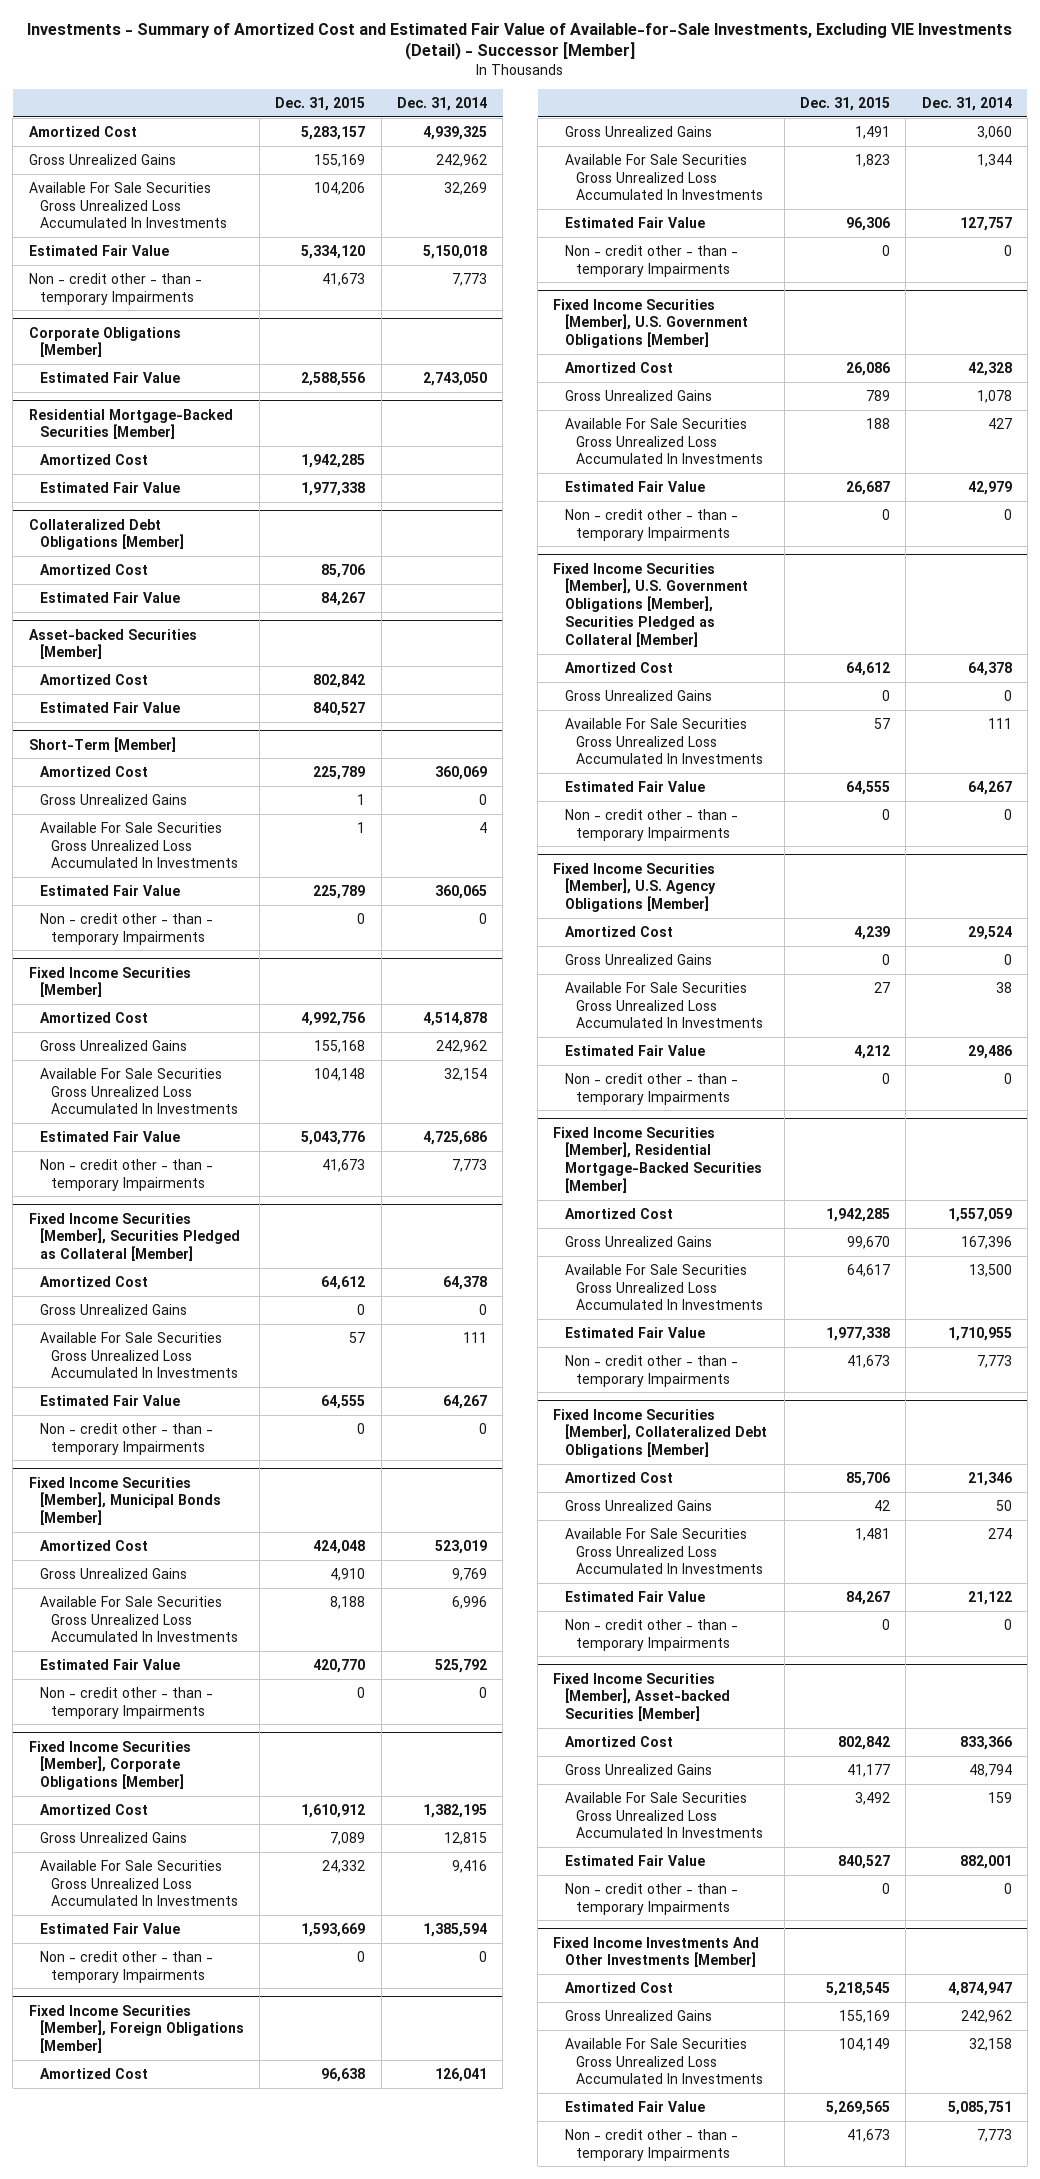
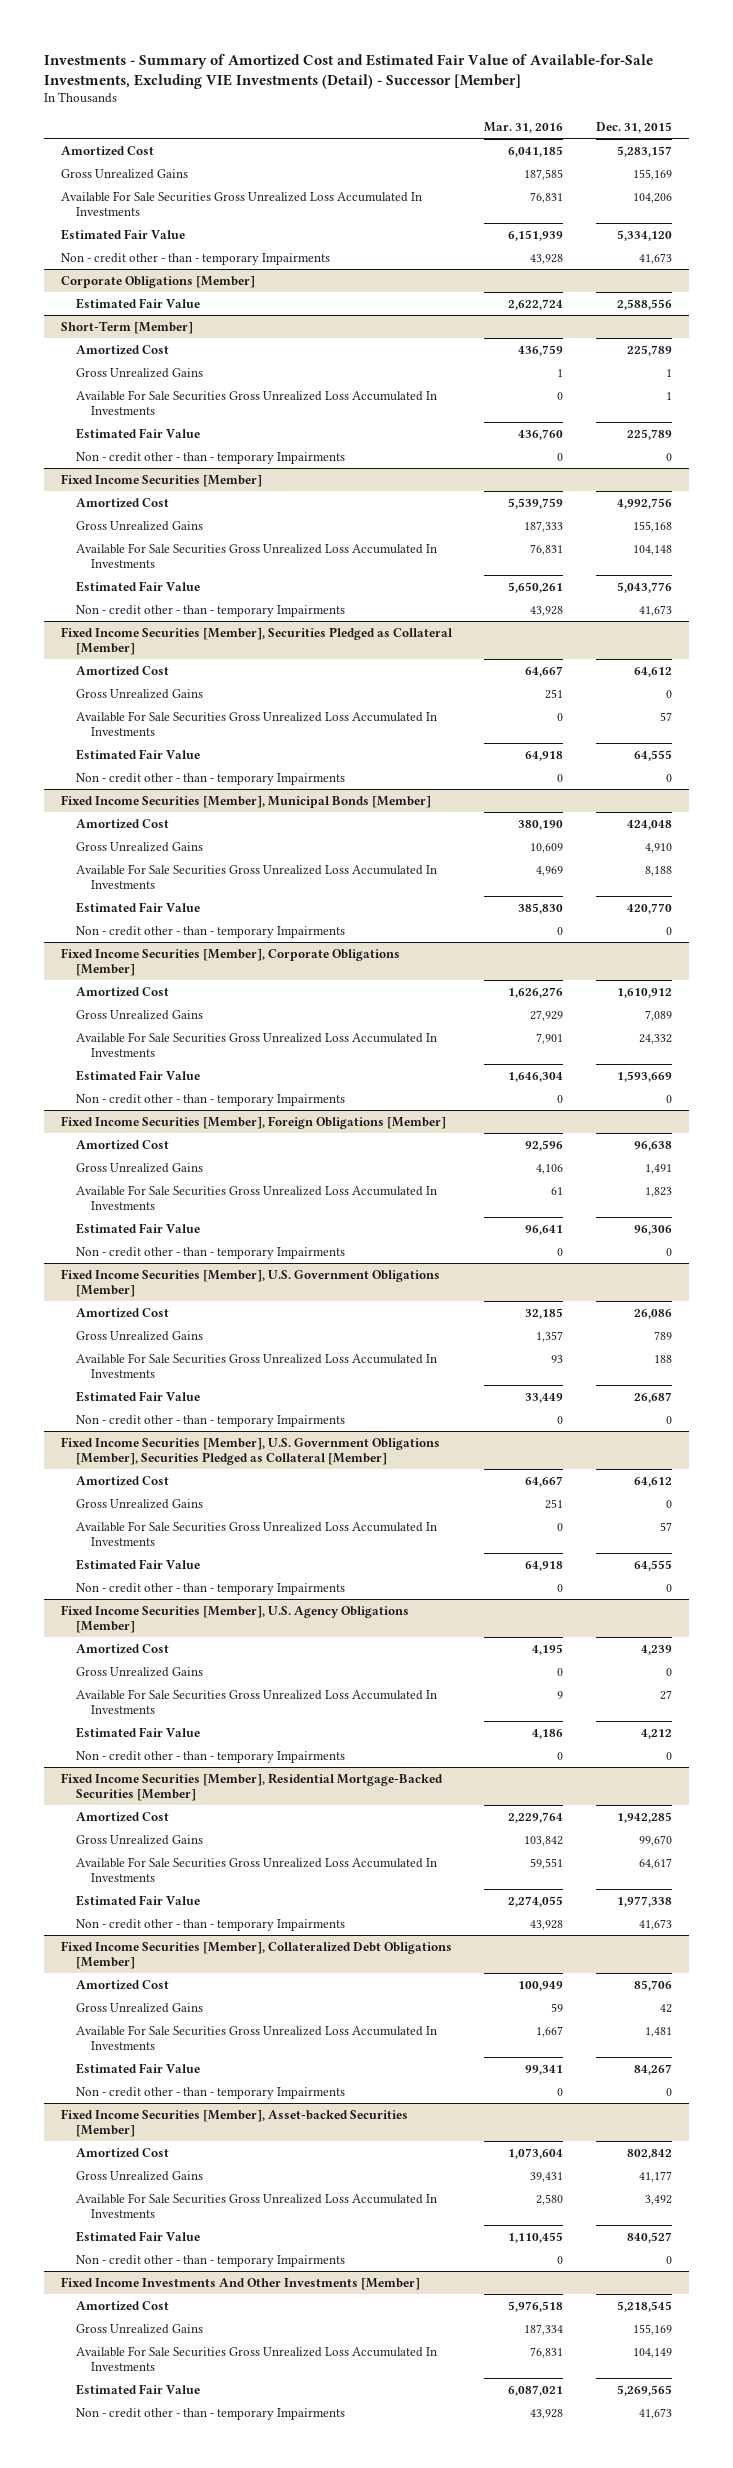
[396,96,487,111] Dec. 31, 2014 -> none
none -> [484,122,564,134] Mar. 31, 2016
[28,408,233,440] Residential Mortgage-Backed Securities [Member] -> none
[39,453,148,465] Amortized Cost -> none
[39,481,180,493] Estimated Fair Value -> none
[28,518,184,551] Collateralized Debt Obligations [Member] -> none
[39,563,148,575] Amortized Cost -> none
[39,591,180,603] Estimated Fair Value -> none
[28,628,197,660] Asset-backed Securities [Member] -> none
[39,673,148,685] Amortized Cost -> none
[39,701,180,713] Estimated Fair Value -> none

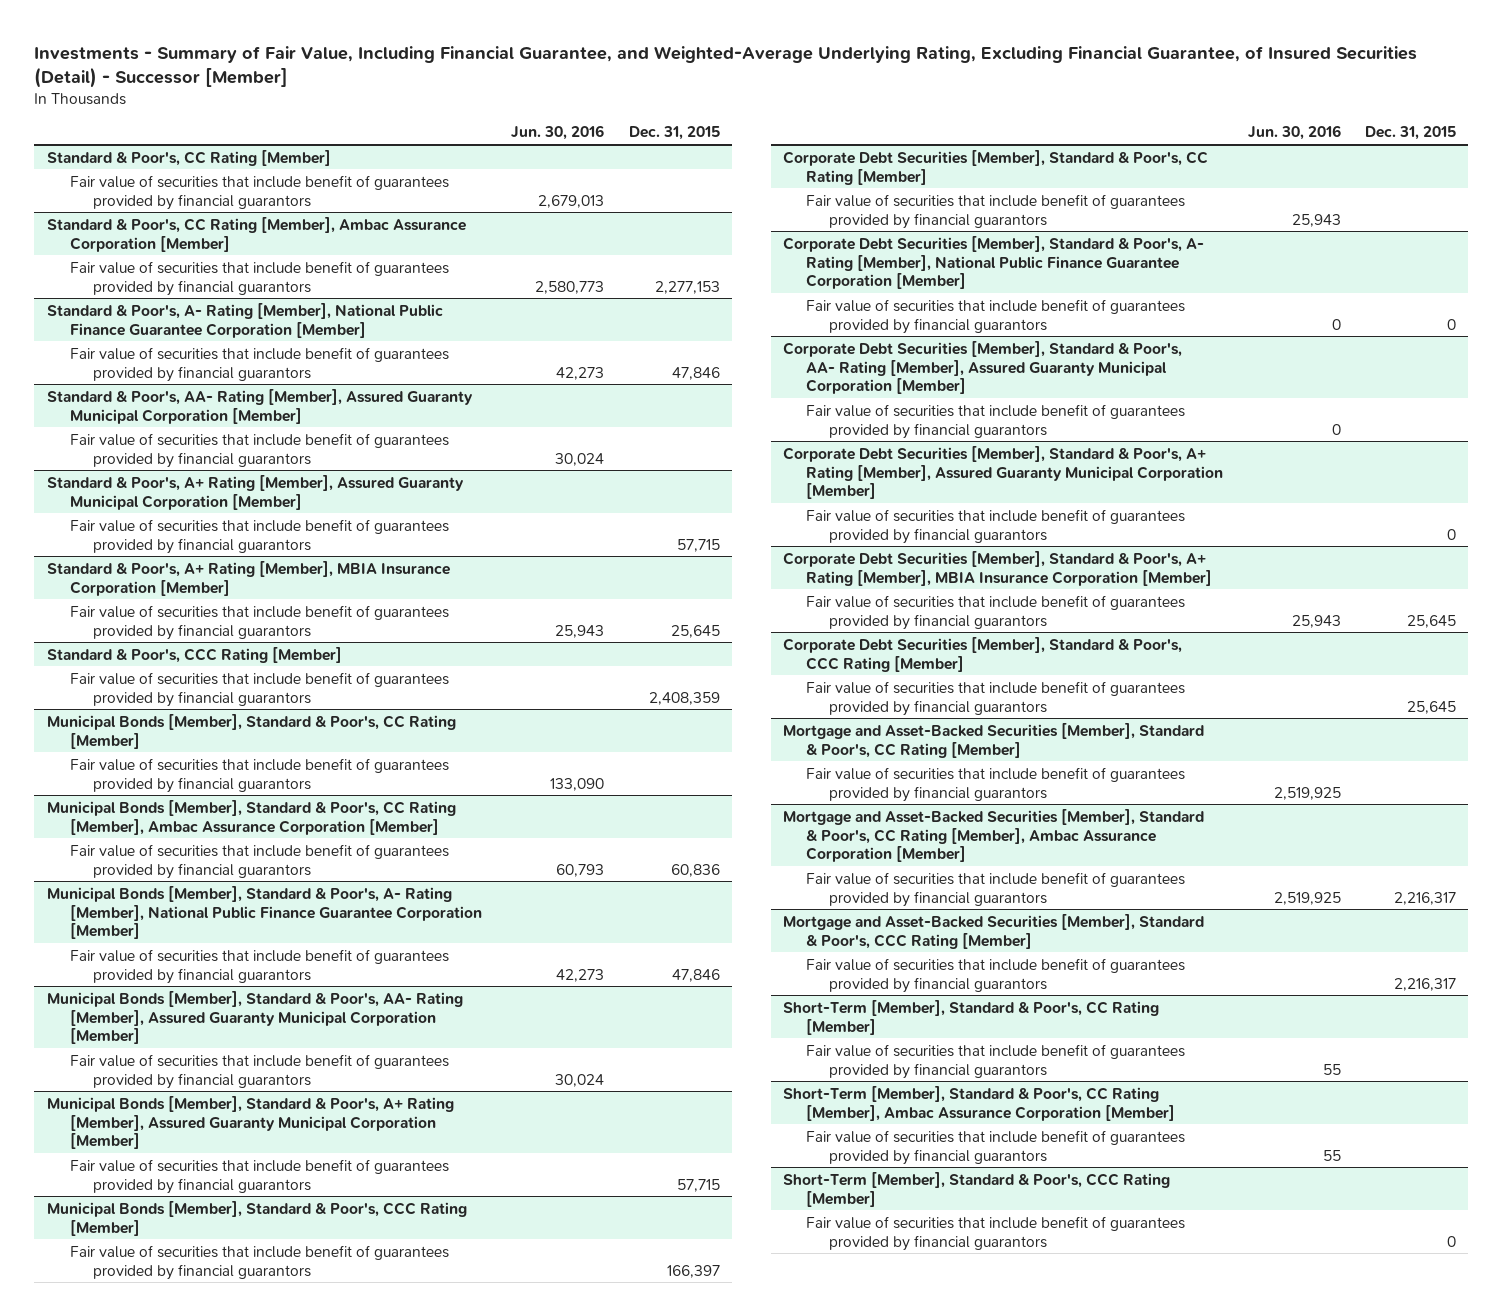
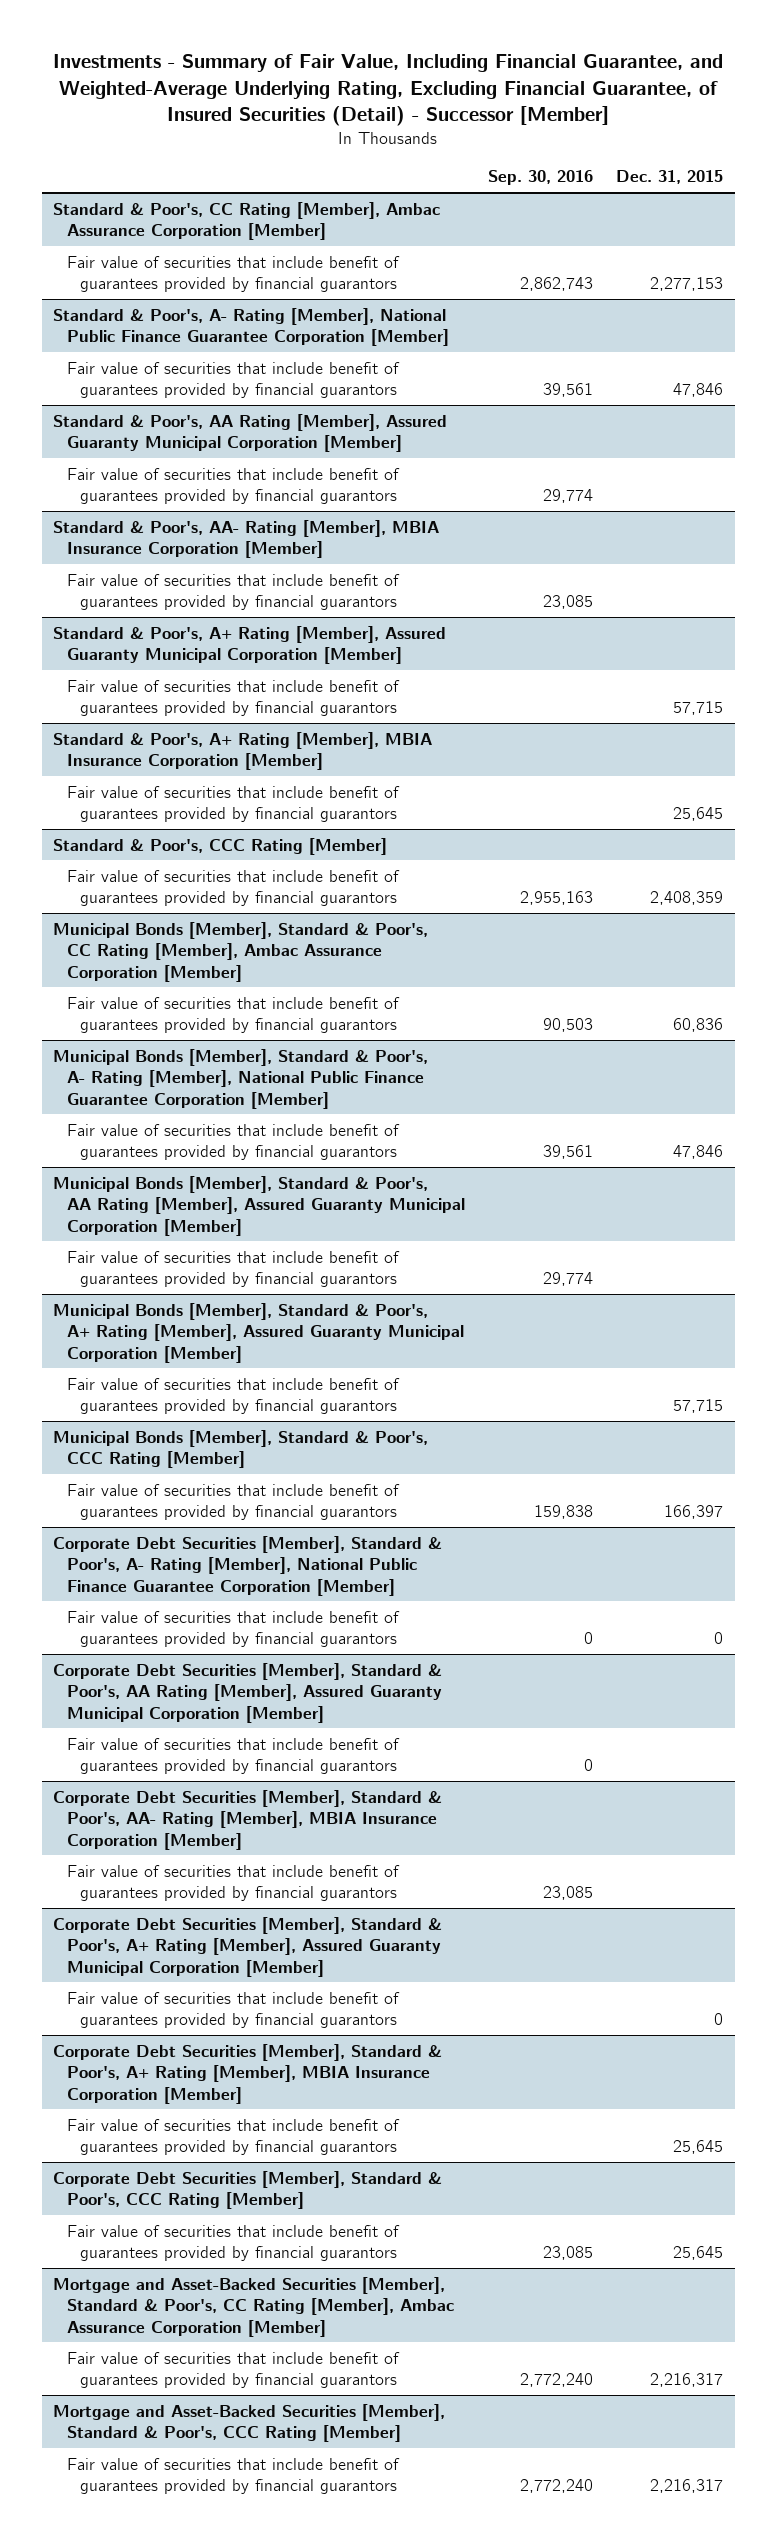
[511,125,605,141] Jun. 30, 2016 -> none
none -> [487,170,593,186] Sep. 30, 2016
[46,149,331,166] Standard & Poor's, CC Rating [Member] -> none
[69,174,449,210] Fair value of securities that include benefit of guarantees provided by financial guarantors -> none
[46,388,473,424] Standard & Poor's, AA- Rating [Member], Assured Guaranty Municipal Corporation [Member] -> [53,413,448,453] Standard & Poor's, AA Rating [Member], Assured Guaranty Municipal Corporation [Member]
none -> [53,519,440,559] Standard & Poor's, AA- Rating [Member], MBIA Insurance Corporation [Member]
none -> [66,573,400,611] Fair value of securities that include benefit of guarantees provided by financial guarantors
[46,713,456,749] Municipal Bonds [Member], Standard & Poor's, CC Rating [Member] -> none
[69,757,449,793] Fair value of securities that include benefit of guarantees provided by financial guarantors -> none
[46,990,463,1045] Municipal Bonds [Member], Standard & Poor's, AA- Rating [Member], Assured Guaranty Municipal Corporation [Member] -> [53,1175,465,1236] Municipal Bonds [Member], Standard & Poor's, AA Rating [Member], Assured Guaranty Municipal Corporation [Member]
[783,149,1209,185] Corporate Debt Securities [Member], Standard & Poor's, CC Rating [Member] -> none
[806,193,1186,229] Fair value of securities that include benefit of guarantees provided by financial guarantors -> none
[783,340,1183,395] Corporate Debt Securities [Member], Standard & Poor's, AA- Rating [Member], Assured Guaranty Municipal Corporation [Member] -> [53,1662,443,1723] Corporate Debt Securities [Member], Standard & Poor's, AA Rating [Member], Assured Guaranty Municipal Corporation [Member]
none -> [53,1789,443,1850] Corporate Debt Securities [Member], Standard & Poor's, AA- Rating [Member], MBIA Insurance Corporation [Member]
none -> [66,1864,400,1902] Fair value of securities that include benefit of guarantees provided by financial guarantors
[783,722,1205,758] Mortgage and Asset-Backed Securities [Member], Standard & Poor's, CC Rating [Member] -> none
[806,766,1186,802] Fair value of securities that include benefit of guarantees provided by financial guarantors -> none
[783,999,1160,1035] Short-Term [Member], Standard & Poor's, CC Rating [Member] -> none
[806,1043,1186,1079] Fair value of securities that include benefit of guarantees provided by financial guarantors -> none
[783,1085,1176,1121] Short-Term [Member], Standard & Poor's, CC Rating [Member], Ambac Assurance Corporation [Member] -> none
[806,1129,1186,1165] Fair value of securities that include benefit of guarantees provided by financial guarantors -> none
[783,1171,1171,1207] Short-Term [Member], Standard & Poor's, CCC Rating [Member] -> none
[806,1215,1186,1251] Fair value of securities that include benefit of guarantees provided by financial guarantors -> none

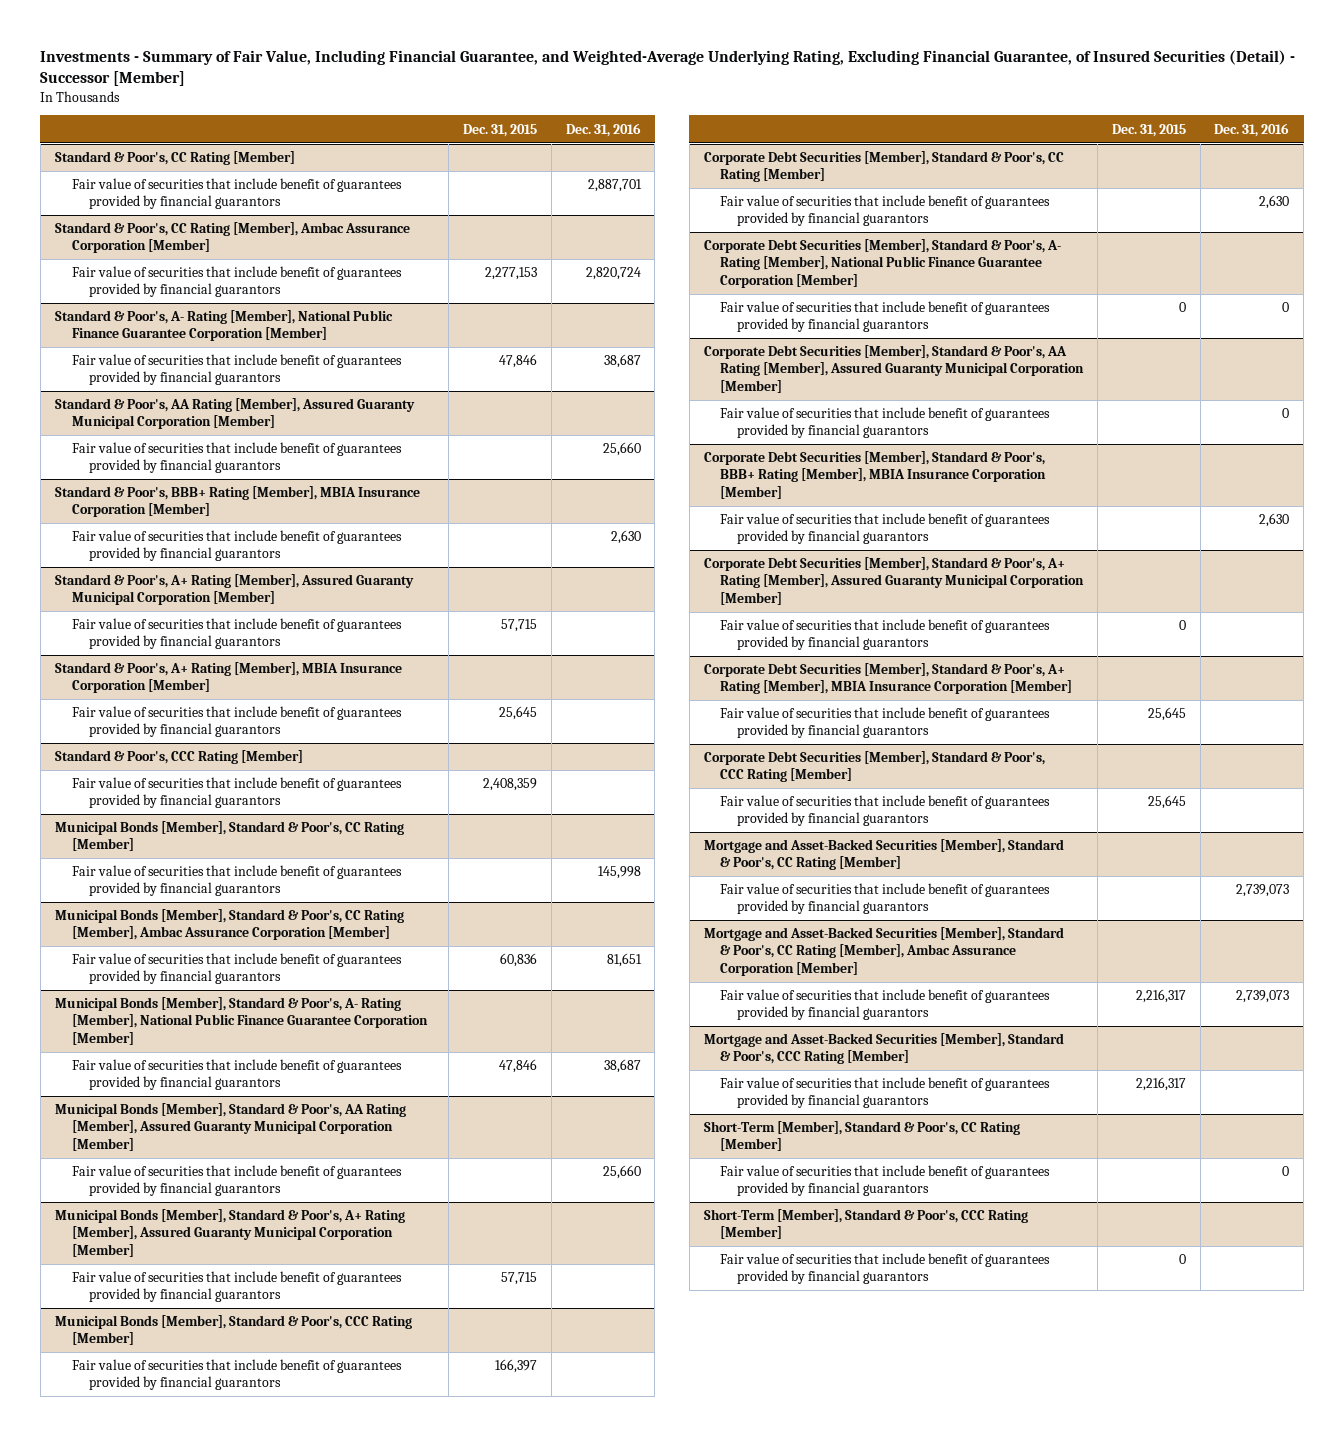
[487,170,593,186] Sep. 30, 2016 -> none
none -> [565,122,641,137] Dec. 31, 2016
none -> [54,151,295,166] Standard & Poor's, CC Rating [Member]
none -> [71,178,402,210] Fair value of securities that include benefit of guarantees provided by financial guarantors
[53,519,440,559] Standard & Poor's, AA- Rating [Member], MBIA Insurance Corporation [Member] -> [54,486,420,518] Standard & Poor's, BBB+ Rating [Member], MBIA Insurance Corporation [Member]
none -> [54,821,404,852] Municipal Bonds [Member], Standard & Poor's, CC Rating [Member]
none -> [71,865,402,897] Fair value of securities that include benefit of guarantees provided by financial guarantors
none -> [703,151,1064,183] Corporate Debt Securities [Member], Standard & Poor's, CC Rating [Member]
none -> [720,195,1051,227] Fair value of securities that include benefit of guarantees provided by financial guarantors
[53,1789,443,1850] Corporate Debt Securities [Member], Standard & Poor's, AA- Rating [Member], MBIA Insurance Corporation [Member] -> [703,451,1047,499] Corporate Debt Securities [Member], Standard & Poor's, BBB+ Rating [Member], MBIA Insurance Corporation [Member]
none -> [703,839,1064,871] Mortgage and Asset-Backed Securities [Member], Standard & Poor's, CC Rating [Member]
none -> [720,883,1051,915] Fair value of securities that include benefit of guarantees provided by financial guarantors
none -> [703,1121,1020,1152] Short-Term [Member], Standard & Poor's, CC Rating [Member]
none -> [720,1165,1051,1197] Fair value of securities that include benefit of guarantees provided by financial guarantors
none -> [703,1209,1028,1240] Short-Term [Member], Standard & Poor's, CCC Rating [Member]
none -> [720,1253,1051,1285] Fair value of securities that include benefit of guarantees provided by financial guarantors

